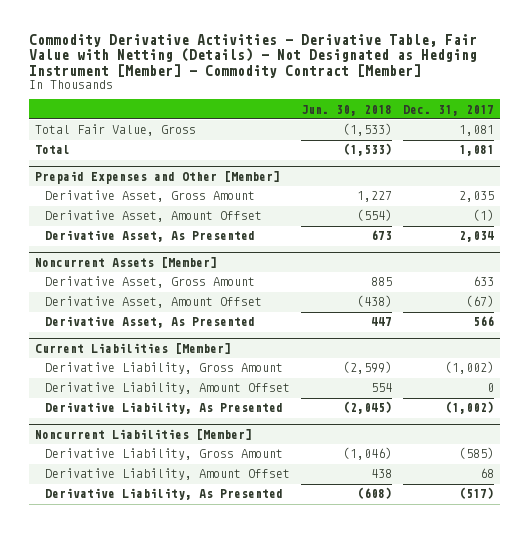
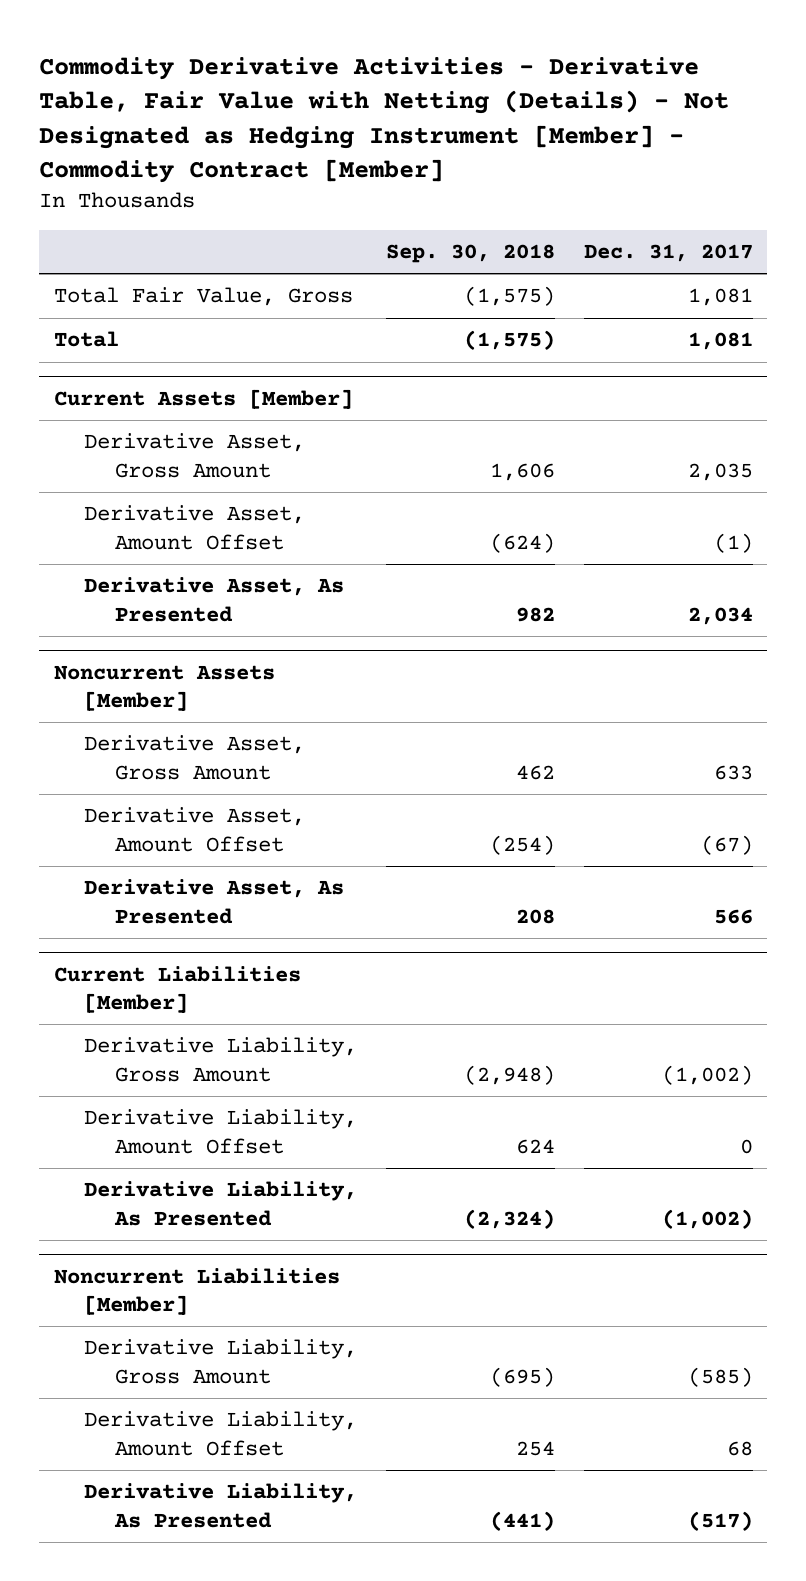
[300,104,392,116] Jun. 30, 2018 -> none
none -> [385,243,555,263] Sep. 30, 2018
[34,170,280,184] Prepaid Expenses and Other [Member] -> [53,388,353,409] Current Assets [Member]

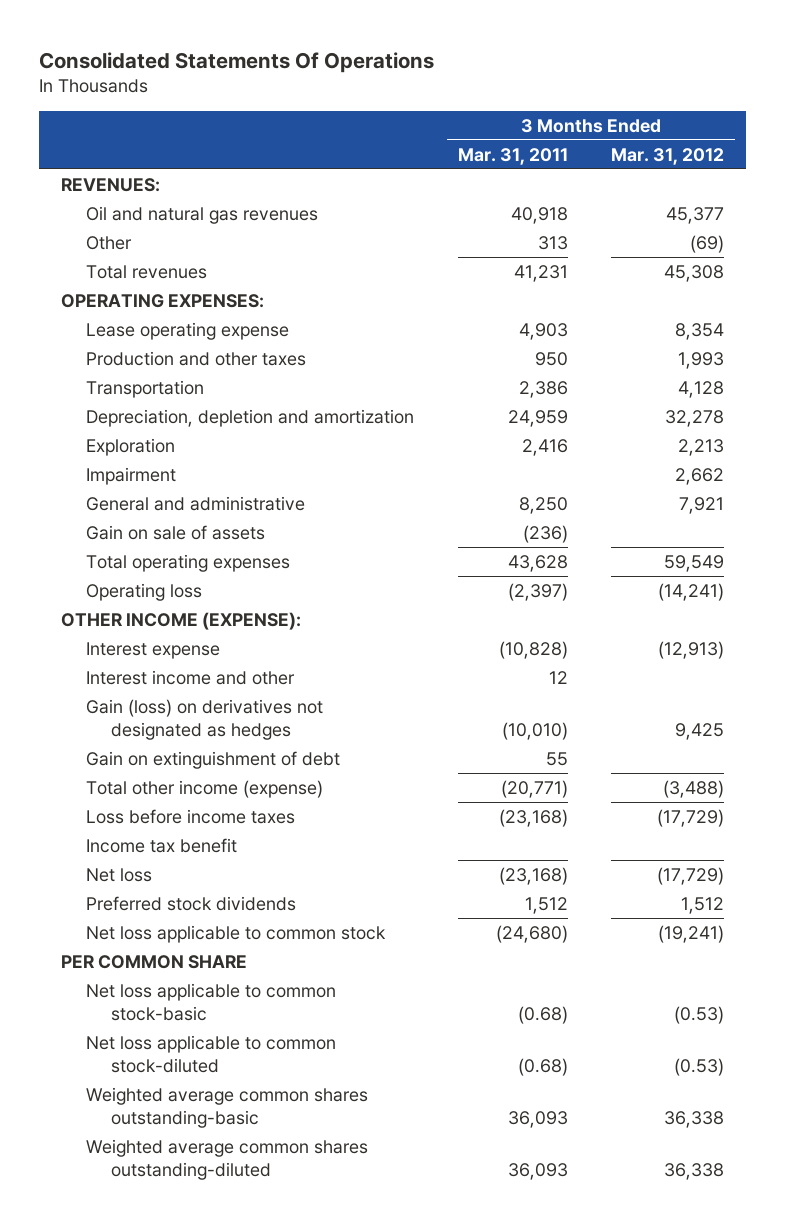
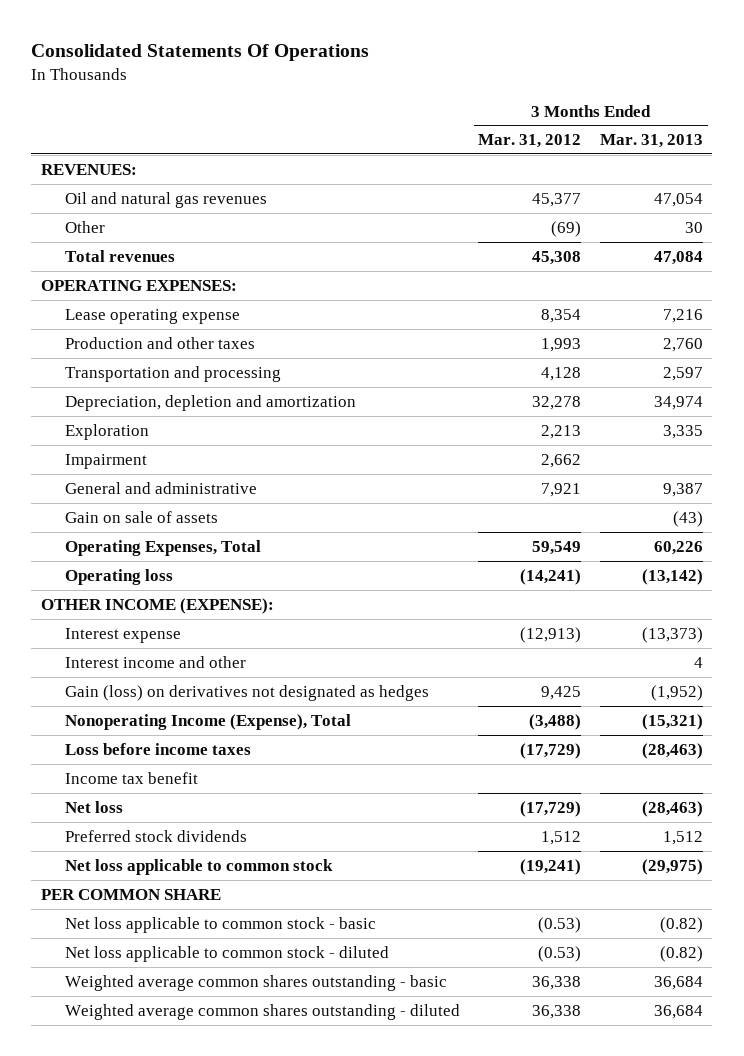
[457,147,568,165] Mar. 31, 2011 -> none
none -> [600,134,704,149] Mar. 31, 2013
[86,379,205,398] Transportation -> [64,365,281,382] Transportation and processing
[86,553,291,572] Total operating expenses -> [64,539,261,556] Operating Expenses, Total
[86,750,341,769] Gain on extinguishment of debt -> none
[86,779,324,798] Total other income (expense) -> [64,713,351,730] Nonoperating Income (Expense), Total
[86,982,337,1021] Net loss applicable to common stock-basic -> [64,916,376,933] Net loss applicable to common stock - basic
[86,1034,337,1073] Net loss applicable to common stock-diluted -> [64,945,389,962] Net loss applicable to common stock - diluted
[86,1086,369,1128] Weighted average common shares outstanding-basic -> [64,974,447,991] Weighted average common shares outstanding - basic
[86,1138,369,1180] Weighted average common shares outstanding-diluted -> [64,1003,460,1020] Weighted average common shares outstanding - diluted

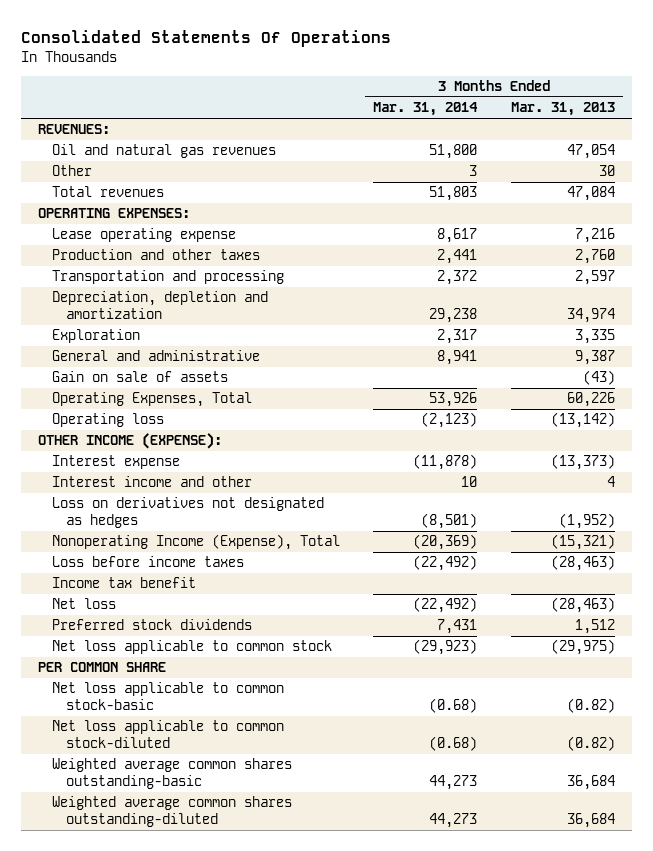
[478,134,582,149] Mar. 31, 2012 -> none
none -> [373,102,479,117] Mar. 31, 2014
[64,453,147,469] Impairment -> none
[64,684,429,701] Gain (loss) on derivatives not designated as hedges -> [52,497,325,529] Loss on derivatives not designated as hedges
[64,916,376,933] Net loss applicable to common stock - basic -> [52,682,285,711] Net loss applicable to common stock-basic
[64,945,389,962] Net loss applicable to common stock - diluted -> [52,720,285,749] Net loss applicable to common stock-diluted
[64,974,447,991] Weighted average common shares outstanding - basic -> [52,758,293,790] Weighted average common shares outstanding-basic
[64,1003,460,1020] Weighted average common shares outstanding - diluted -> [52,796,293,828] Weighted average common shares outstanding-diluted

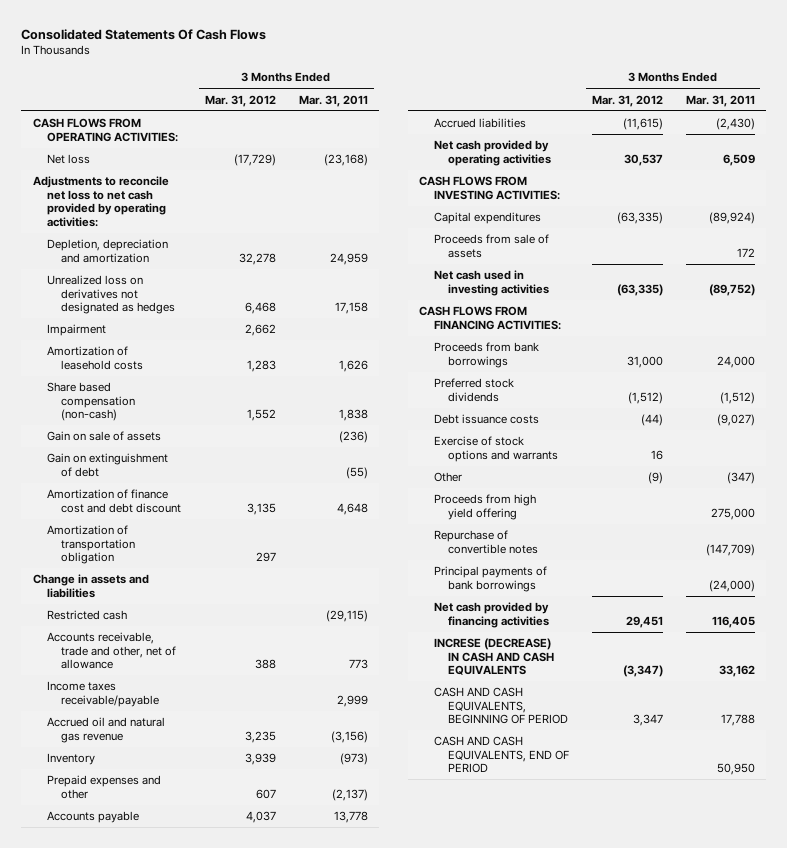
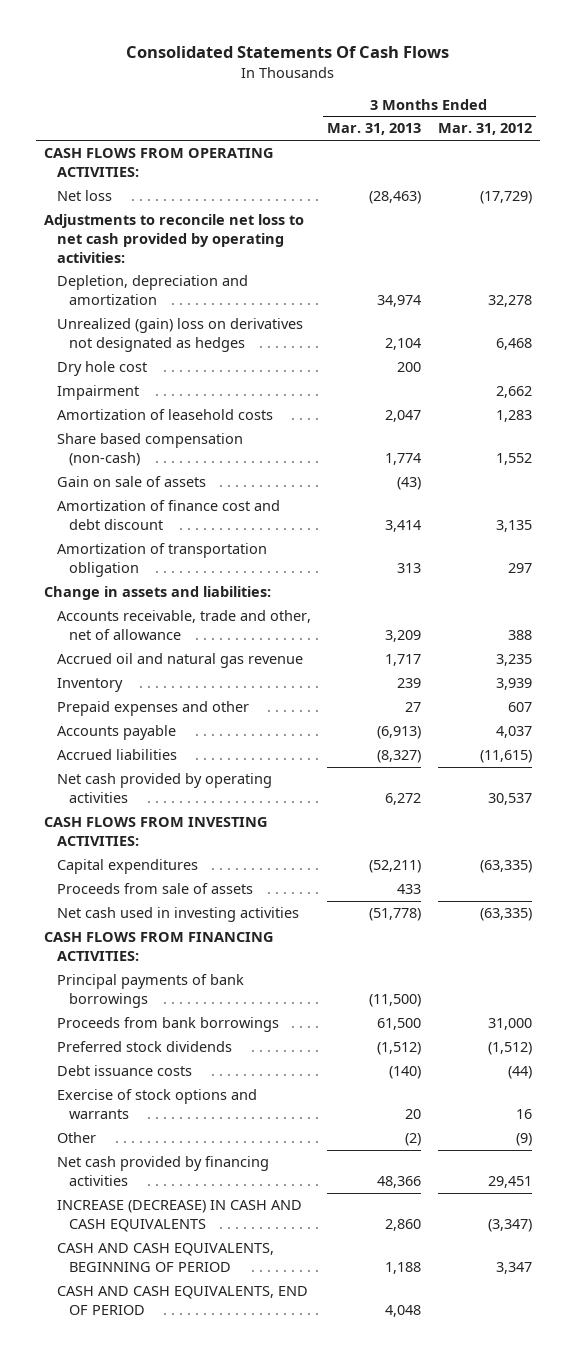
[298,94,368,107] Mar. 31, 2011 -> none
none -> [327,123,422,136] Mar. 31, 2013
[46,275,176,315] Unrealized loss on derivatives not designated as hedges -> [56,318,303,352] Unrealized (gain) loss on derivatives not designated as hedges
none -> [56,361,147,377] Dry hole cost
[46,453,168,477] Gain on extinguishment of debt -> none
[46,610,127,621] Restricted cash -> none
[32,574,149,598] Change in assets and liabilities -> [43,586,271,601] Change in assets and liabilities:
[46,681,160,707] Income taxes receivable/payable -> none
[433,566,547,592] Principal payments of bank borrowings -> [56,974,244,1008] Principal payments of bank borrowings
[433,494,536,520] Proceeds from high yield offering -> none
[433,530,538,554] Repurchase of convertible notes -> none
[433,638,554,676] INCRESE (DECREASE) IN CASH AND CASH EQUIVALENTS -> [56,1200,302,1232] INCREASE (DECREASE) IN CASH AND CASH EQUIVALENTS

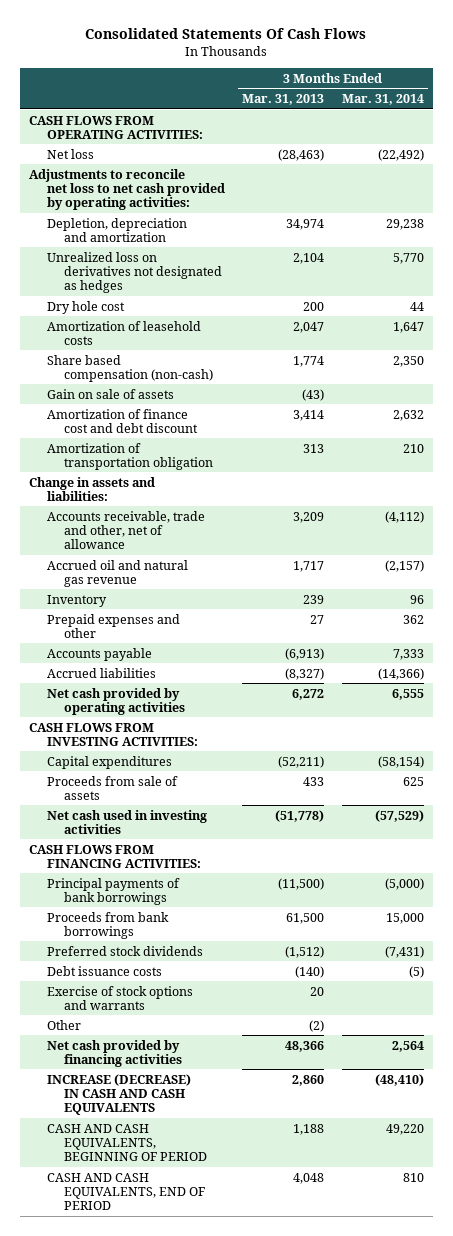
[437,123,532,136] Mar. 31, 2012 -> none
none -> [341,94,424,106] Mar. 31, 2014
[56,318,303,352] Unrealized (gain) loss on derivatives not designated as hedges -> [46,251,223,293] Unrealized loss on derivatives not designated as hedges
[56,385,139,401] Impairment -> none

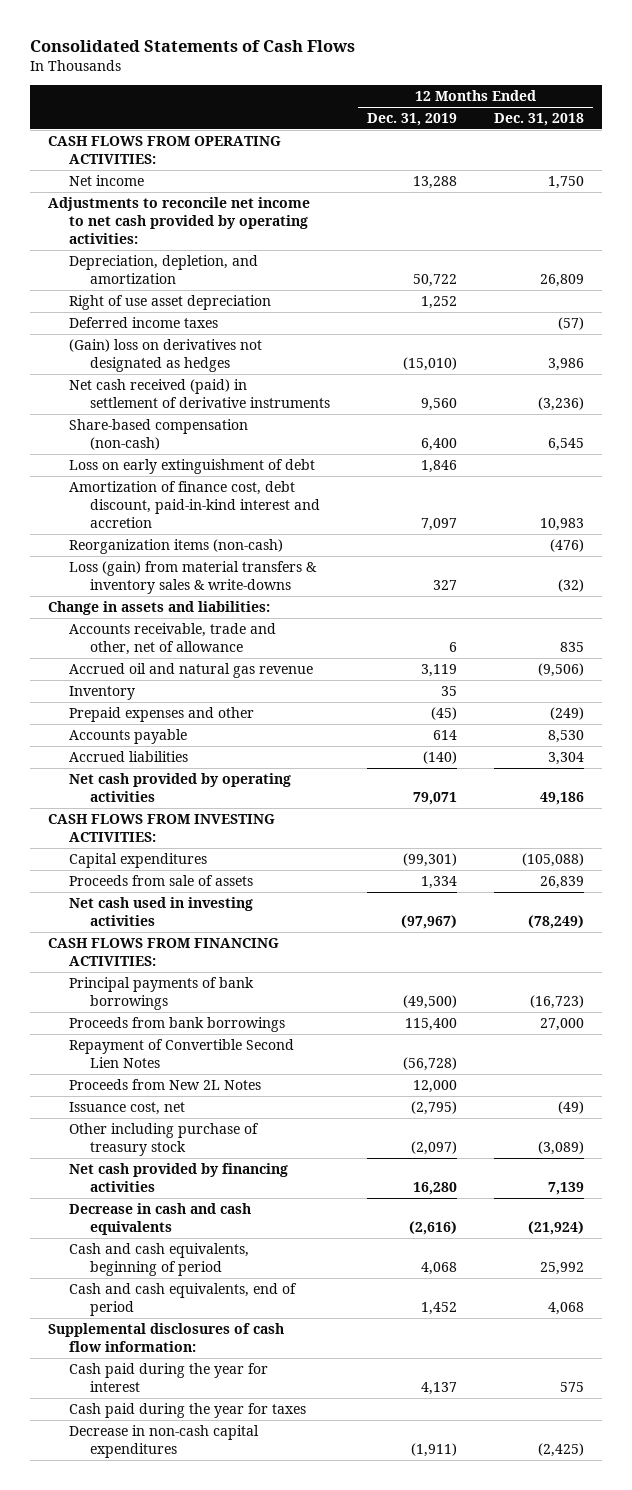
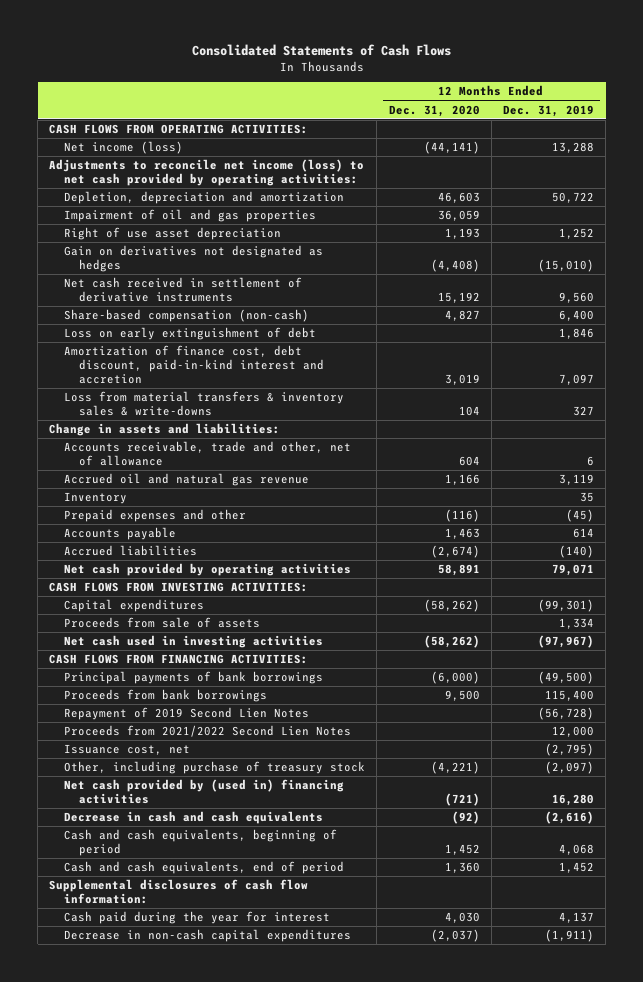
[493,113,584,127] Dec. 31, 2018 -> none
none -> [388,104,480,117] Dec. 31, 2020
[69,174,145,186] Net income -> [64,141,184,155] Net income (loss)
[48,196,311,245] Adjustments to reconcile net income to net cash provided by operating activities: -> [49,159,365,187] Adjustments to reconcile net income (loss) to net cash provided by operating activities:
[69,254,259,285] Depreciation, depletion, and amortization -> [64,191,345,205] Depletion, depreciation and amortization
none -> [64,209,317,223] Impairment of oil and gas properties
[69,316,219,328] Deferred income taxes -> none
[69,338,263,373] (Gain) loss on derivatives not designated as hedges -> [64,245,324,273] Gain on derivatives not designated as hedges
[69,378,331,409] Net cash received (paid) in settlement of derivative instruments -> [64,277,303,303] Net cash received in settlement of derivative instruments
[69,538,284,554] Reorganization items (non-cash) -> none
[69,560,318,595] Loss (gain) from material transfers & inventory sales & write-downs -> [64,391,345,417] Loss from material transfers & inventory sales & write-downs
[69,1038,295,1069] Repayment of Convertible Second Lien Notes -> [64,707,310,721] Repayment of 2019 Second Lien Notes
[69,1078,262,1090] Proceeds from New 2L Notes -> [64,725,352,738] Proceeds from 2021/2022 Second Lien Notes
[69,1122,260,1157] Other including purchase of treasury stock -> [64,761,366,775] Other, including purchase of treasury stock
[69,1162,289,1193] Net cash provided by financing activities -> [64,779,345,805] Net cash provided by (used in) financing activities
[69,1402,307,1418] Cash paid during the year for taxes -> none

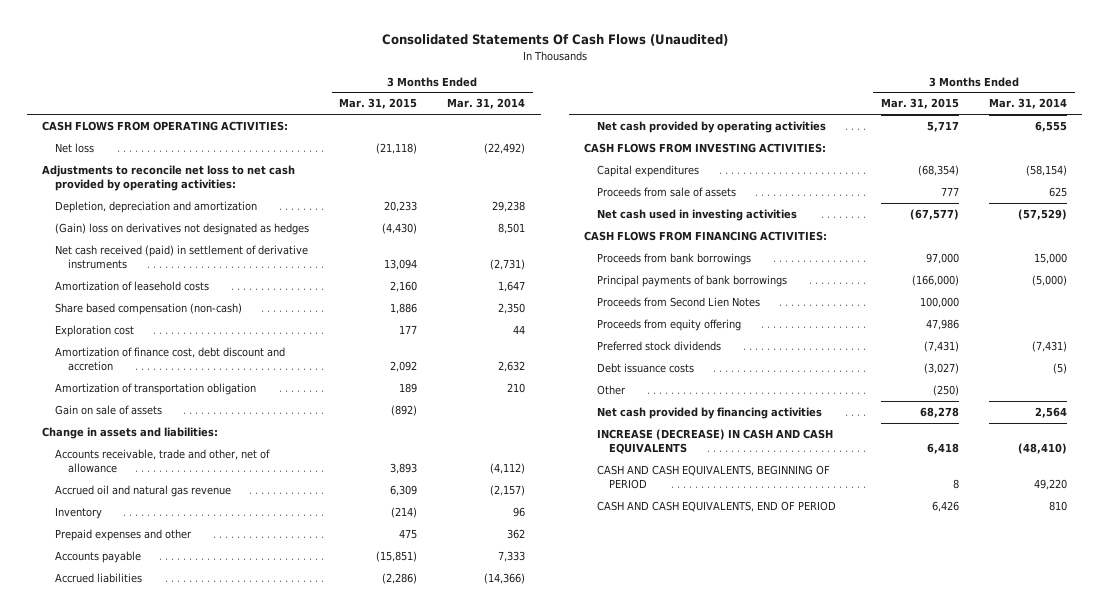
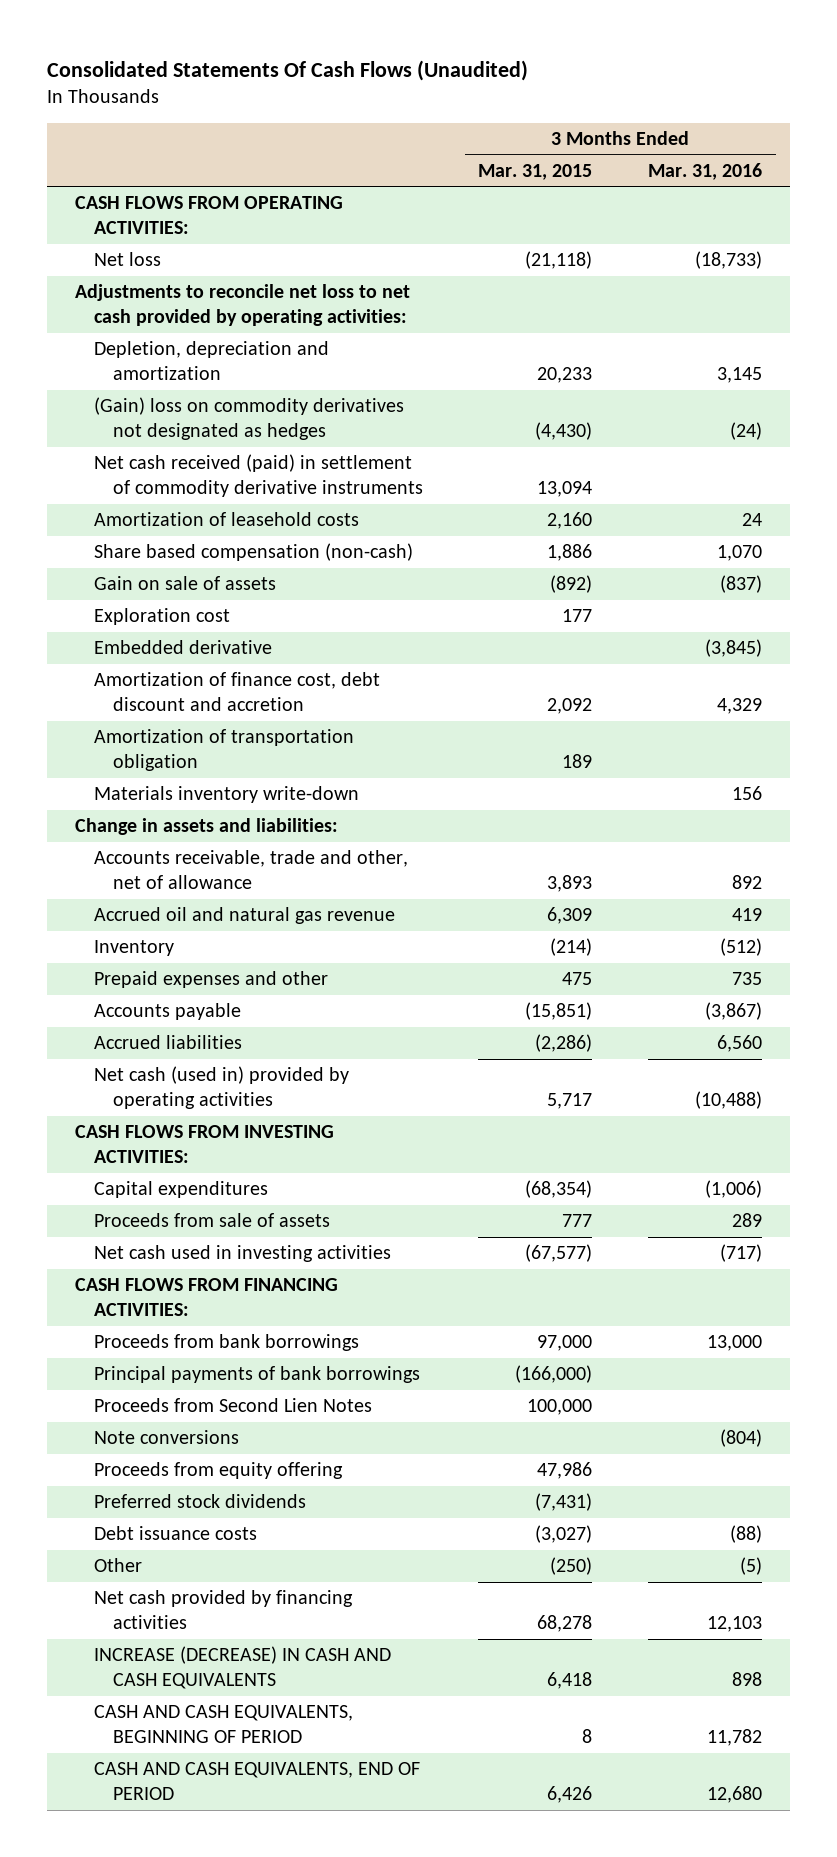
[447,98,526,110] Mar. 31, 2014 -> none
none -> [648,162,763,180] Mar. 31, 2016
[55,222,310,235] (Gain) loss on derivatives not designated as hedges -> [93,397,404,440] (Gain) loss on commodity derivatives not designated as hedges
[55,244,309,270] Net cash received (paid) in settlement of derivative instruments -> [93,454,423,497] Net cash received (paid) in settlement of commodity derivative instruments
[55,404,163,415] Gain on sale of assets -> [93,576,276,591] Gain on sale of assets
none -> [93,640,272,655] Embedded derivative
none -> [93,786,359,804] Materials inventory write-down
[596,120,826,133] Net cash provided by operating activities -> [93,1066,349,1109] Net cash (used in) provided by operating activities
none -> [93,1430,239,1445] Note conversions

